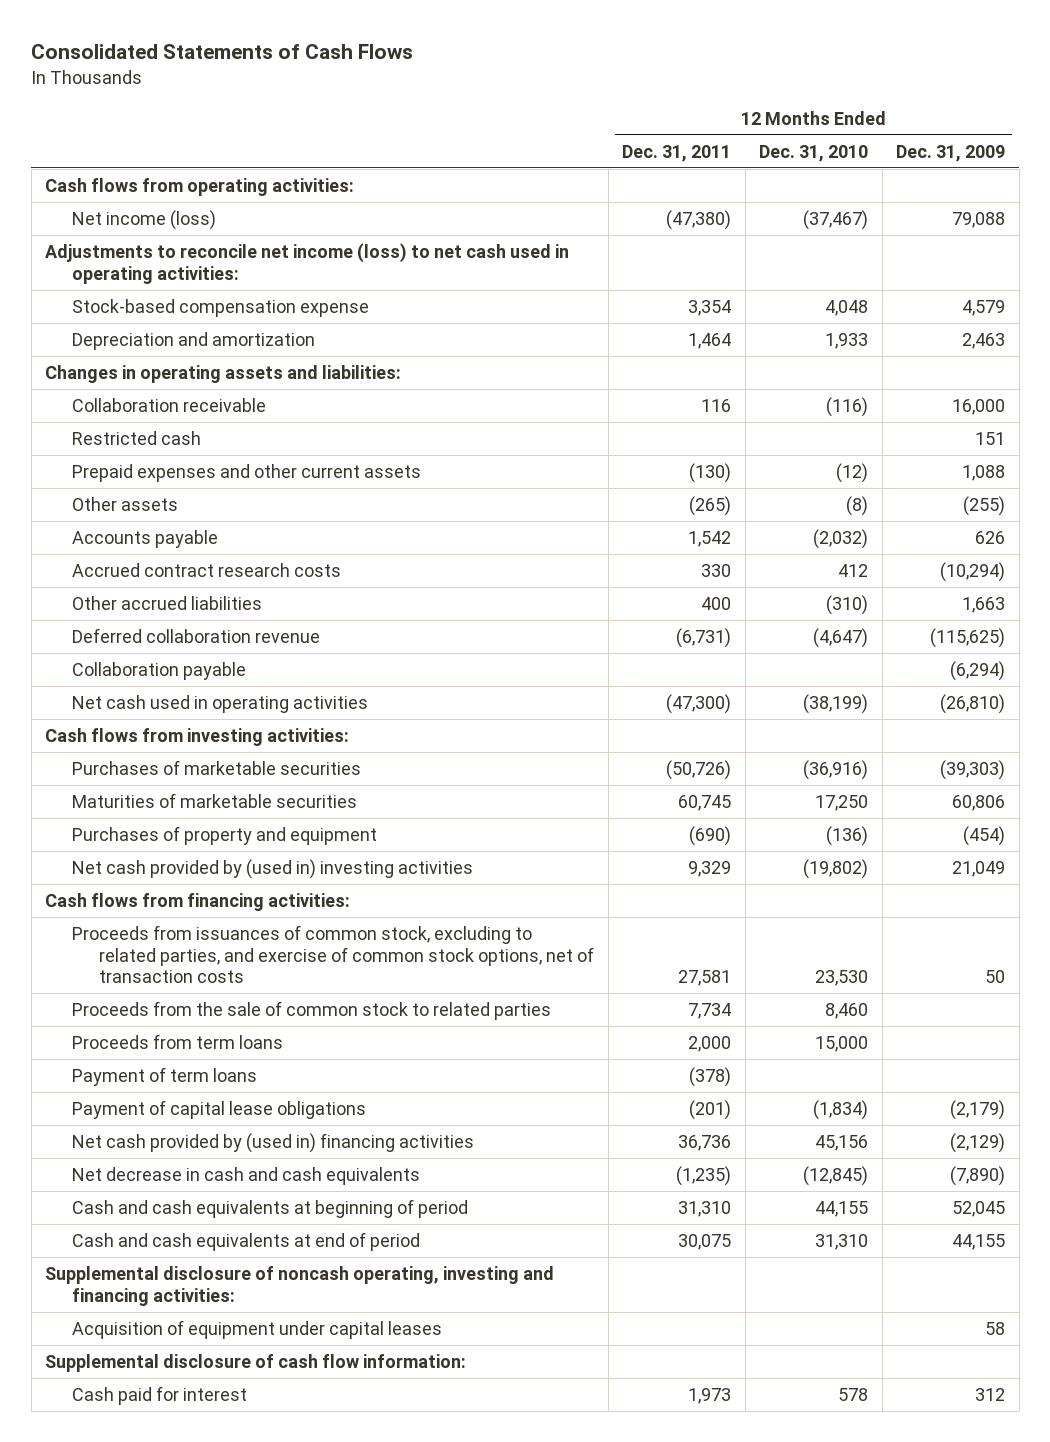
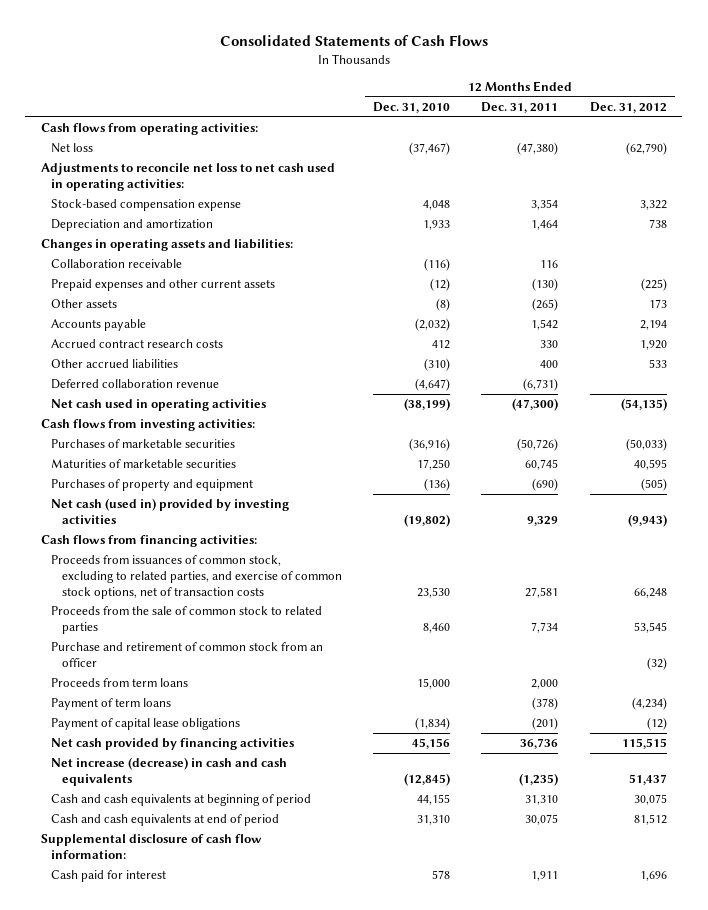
[896,144,1006,162] Dec. 31, 2009 -> none
none -> [589,102,667,114] Dec. 31, 2012
[72,209,217,230] Net income (loss) -> [51,143,94,154] Net loss
[45,242,570,284] Adjustments to reconcile net income (loss) to net cash used in operating activities: -> [40,163,335,192] Adjustments to reconcile net loss to net cash used in operating activities:
[72,430,202,445] Restricted cash -> none
[72,661,247,680] Collaboration payable -> none
[72,858,474,879] Net cash provided by (used in) investing activities -> [51,498,290,525] Net cash (used in) provided by investing activities
none -> [51,642,324,668] Purchase and retirement of common stock from an officer
[72,1132,475,1153] Net cash provided by (used in) financing activities -> [51,738,295,751] Net cash provided by financing activities
[72,1166,421,1185] Net decrease in cash and cash equivalents -> [51,757,288,787] Net increase (decrease) in cash and cash equivalents
[45,1265,555,1306] Supplemental disclosure of noncash operating, investing and financing activities: -> none
[72,1319,443,1339] Acquisition of equipment under capital leases -> none
[688,1387,732,1404] 1,973 -> [531,871,559,882] 1,911

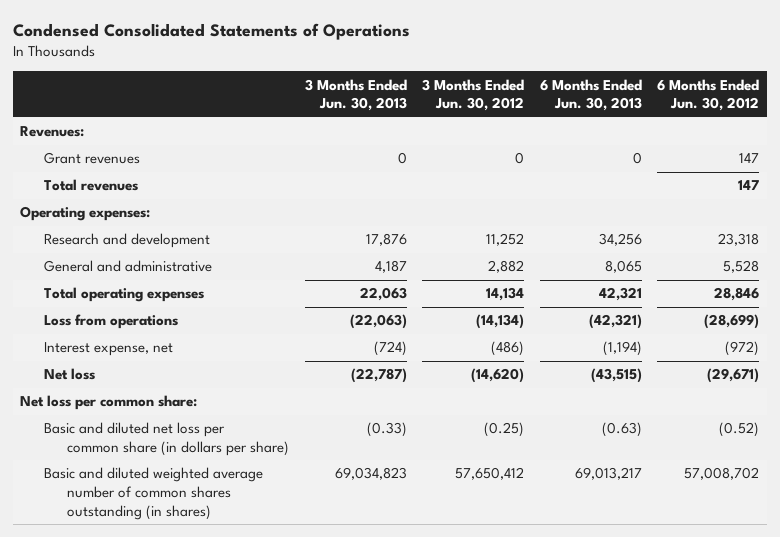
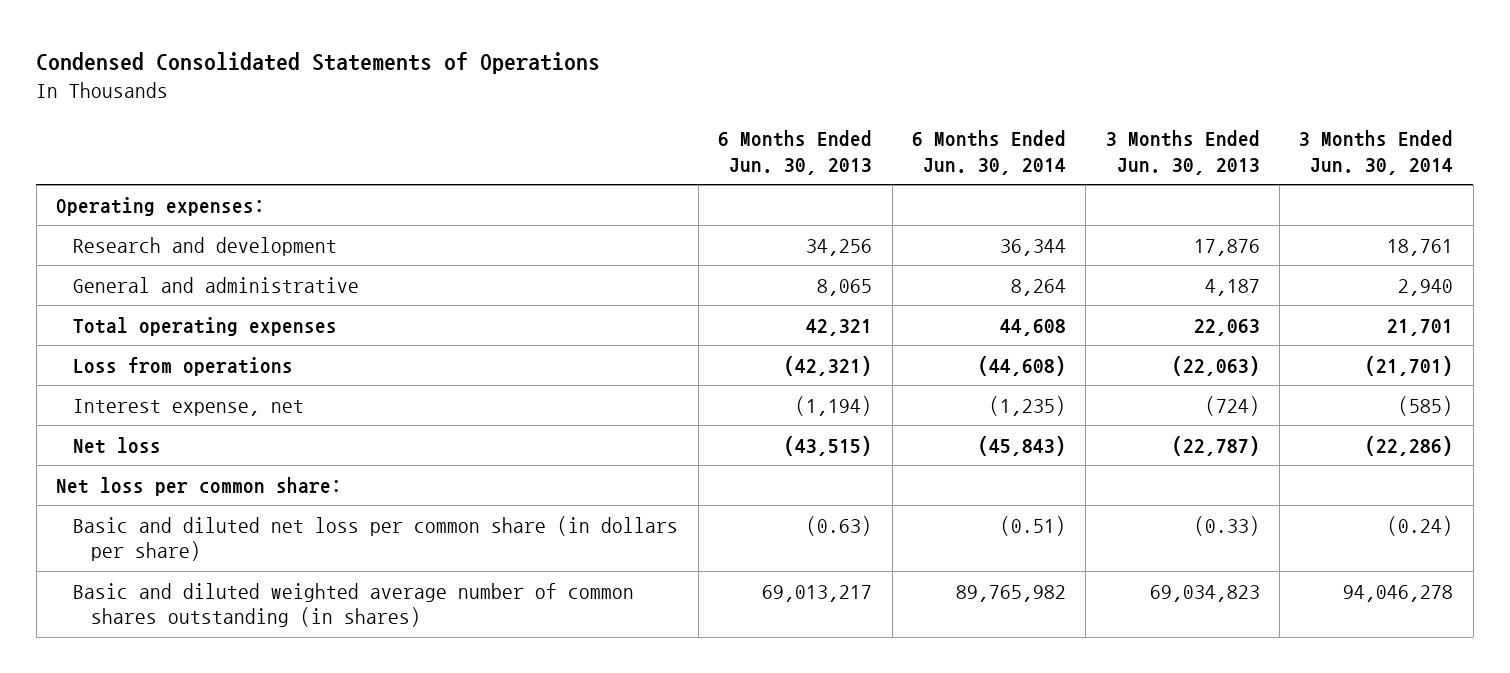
[422,78,525,112] 3 Months Ended Jun. 30, 2012 -> none
[657,78,760,112] 6 Months Ended Jun. 30, 2012 -> none
none -> [911,130,1066,175] 6 Months Ended Jun. 30, 2014
none -> [1299,130,1454,175] 3 Months Ended Jun. 30, 2014
[20,126,85,138] Revenues: -> none
[43,152,140,165] Grant revenues -> none
[43,179,138,192] Total revenues -> none

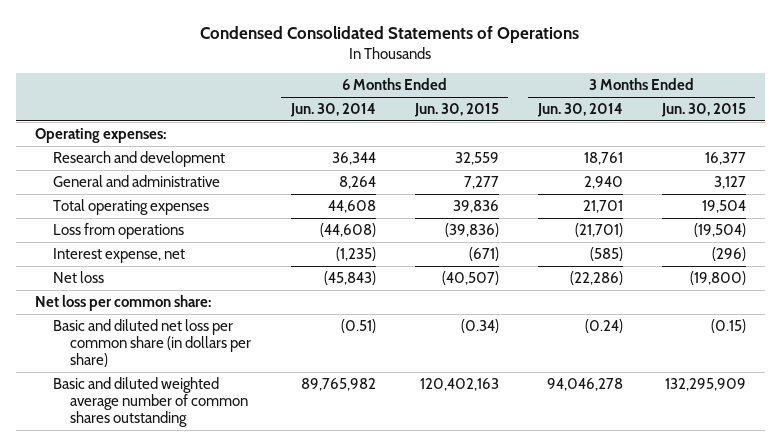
[718,130,873,175] 6 Months Ended Jun. 30, 2013 -> none
[1105,130,1260,175] 3 Months Ended Jun. 30, 2013 -> none
none -> [413,103,499,118] Jun. 30, 2015
none -> [660,103,746,118] Jun. 30, 2015
[73,582,635,628] Basic and diluted weighted average number of common shares outstanding (in shares) -> [52,376,249,428] Basic and diluted weighted average number of common shares outstanding

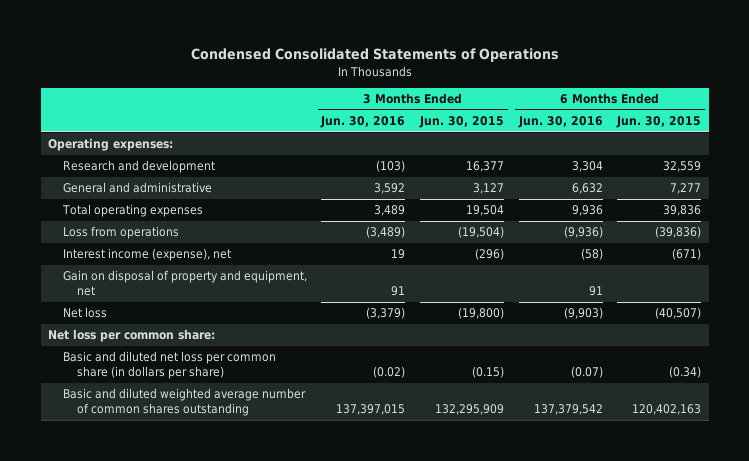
[289,103,376,118] Jun. 30, 2014 -> none
[536,103,623,118] Jun. 30, 2014 -> none
none -> [320,116,406,129] Jun. 30, 2016
none -> [517,116,603,129] Jun. 30, 2016
[52,247,185,263] Interest expense, net -> [62,248,231,262] Interest income (expense), net
none -> [62,270,307,297] Gain on disposal of property and equipment, net

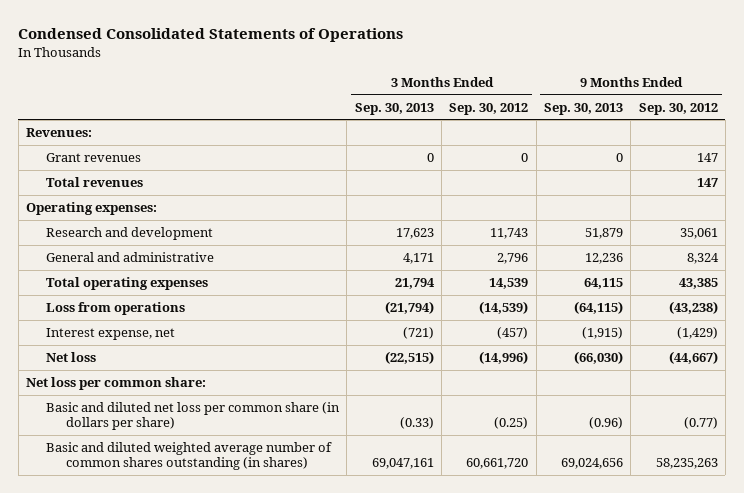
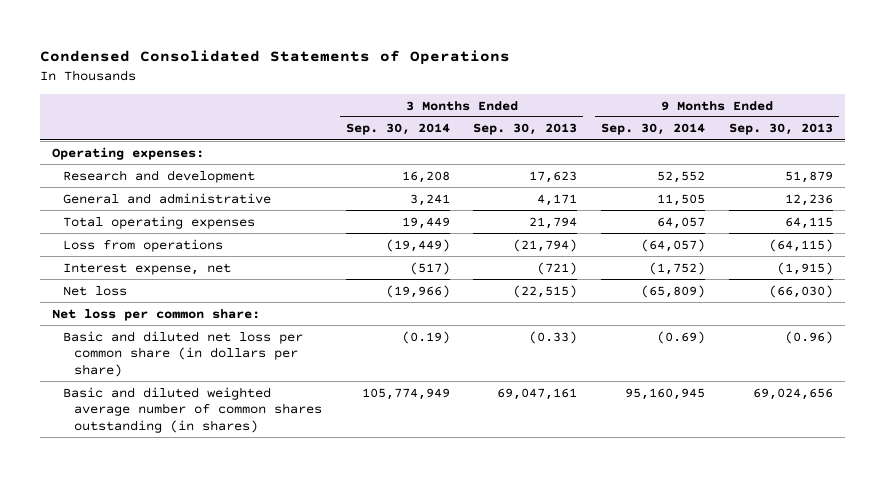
[449,102,529,115] Sep. 30, 2012 -> none
[638,102,718,115] Sep. 30, 2012 -> none
none -> [345,123,450,136] Sep. 30, 2014
none -> [601,123,706,136] Sep. 30, 2014
[26,128,93,138] Revenues: -> none
[46,153,142,163] Grant revenues -> none
[46,177,144,188] Total revenues -> none

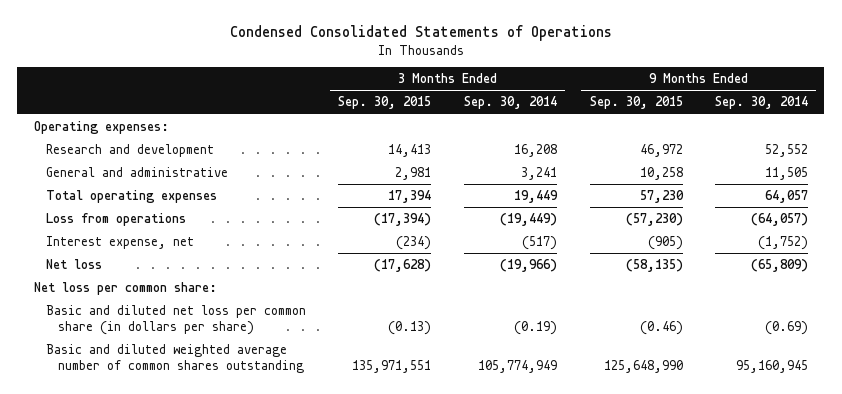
[473,123,578,136] Sep. 30, 2013 -> none
[728,123,833,136] Sep. 30, 2013 -> none
none -> [338,96,432,110] Sep. 30, 2015
none -> [589,96,683,110] Sep. 30, 2015
[62,386,323,433] Basic and diluted weighted average number of common shares outstanding (in shares) -> [45,343,304,373] Basic and diluted weighted average number of common shares outstanding

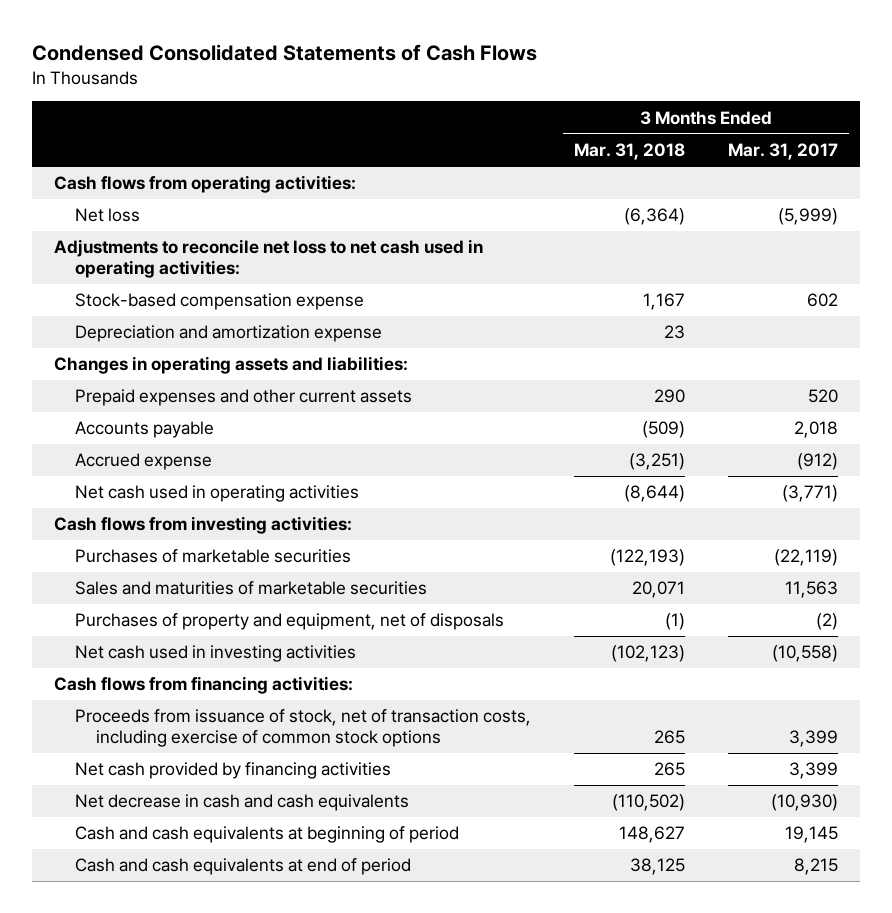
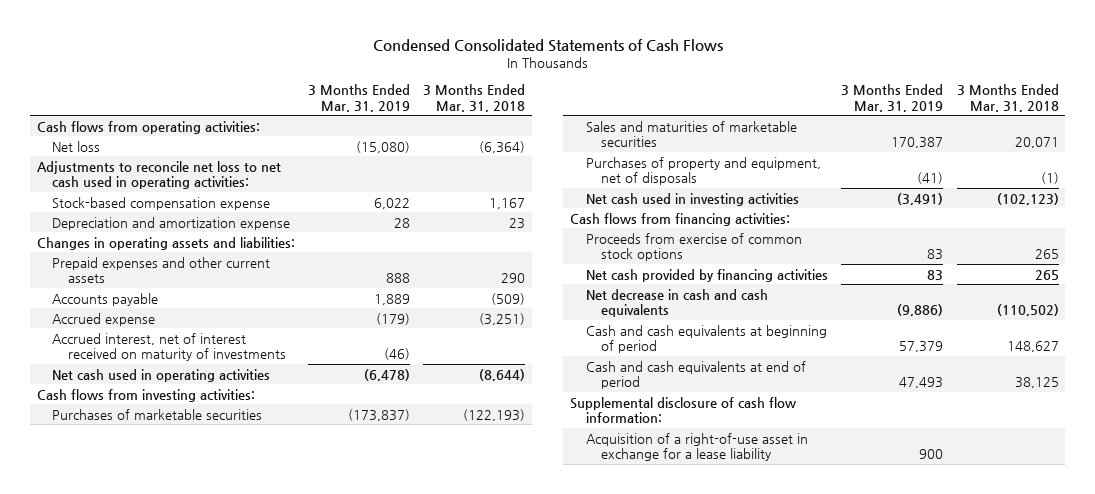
[728,143,839,161] Mar. 31, 2017 -> none
none -> [308,84,411,112] 3 Months Ended Mar. 31, 2019
none -> [52,332,286,362] Accrued interest, net of interest received on maturity of investments
[74,709,531,748] Proceeds from issuance of stock, net of transaction costs, including exercise of common stock options -> [585,232,802,262] Proceeds from exercise of common stock options
none -> [570,396,798,424] Supplemental disclosure of cash flow information:
none -> [585,432,808,462] Acquisition of a right-of-use asset in exchange for a lease liability

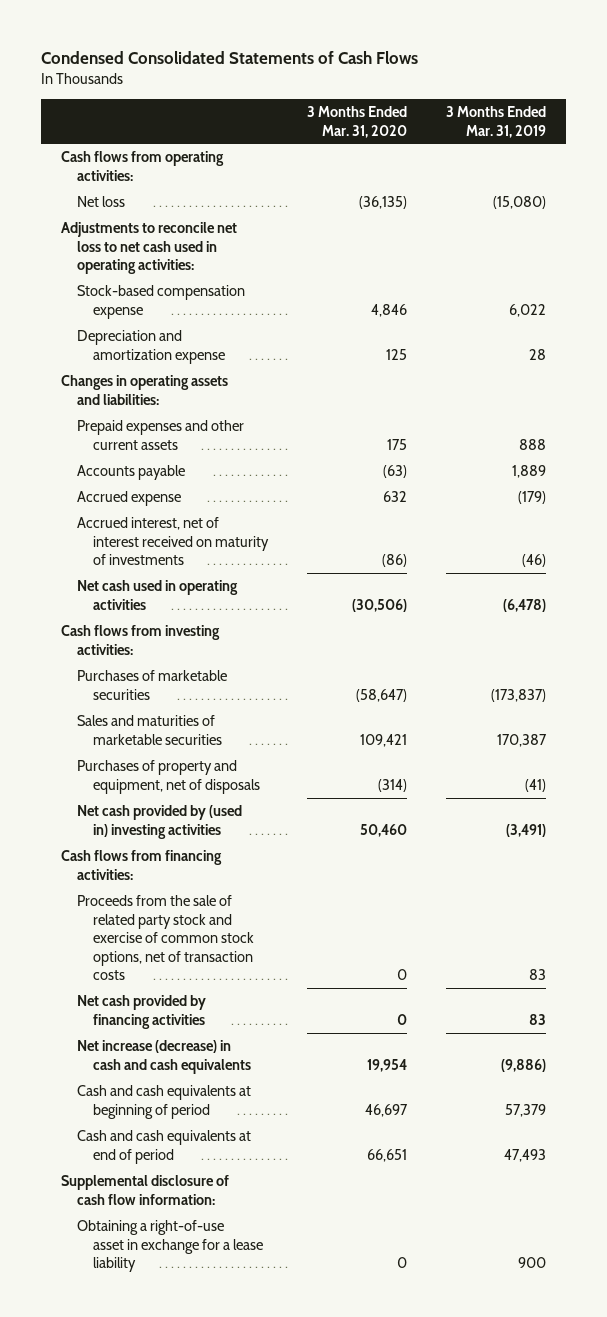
[423,84,526,112] 3 Months Ended Mar. 31, 2018 -> none
none -> [307,105,408,138] 3 Months Ended Mar. 31, 2020
[585,192,799,206] Net cash used in investing activities -> [77,805,243,839] Net cash provided by (used in) investing activities
[585,232,802,262] Proceeds from exercise of common stock options -> none
none -> [77,895,255,981] Proceeds from the sale of related party stock and exercise of common stock options, net of transaction costs
[585,288,768,318] Net decrease in cash and cash equivalents -> [77,1040,252,1074] Net increase (decrease) in cash and cash equivalents
[585,432,808,462] Acquisition of a right-of-use asset in exchange for a lease liability -> [77,1220,264,1273] Obtaining a right-of-use asset in exchange for a lease liability

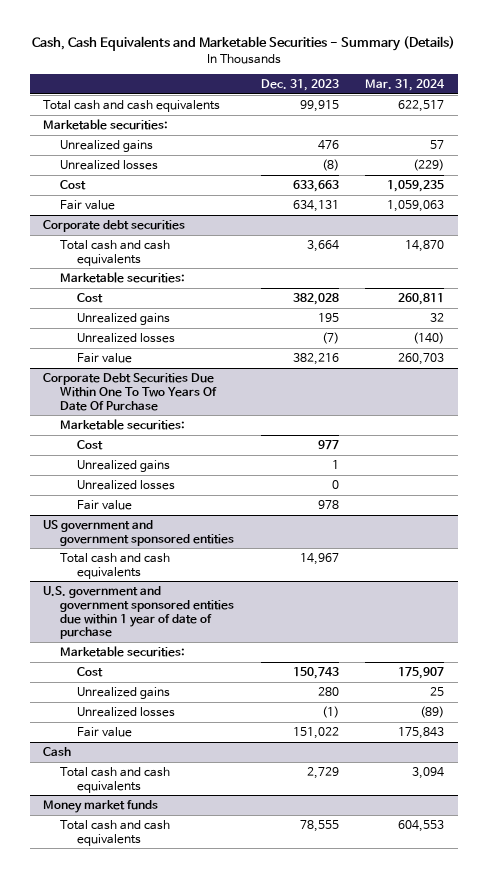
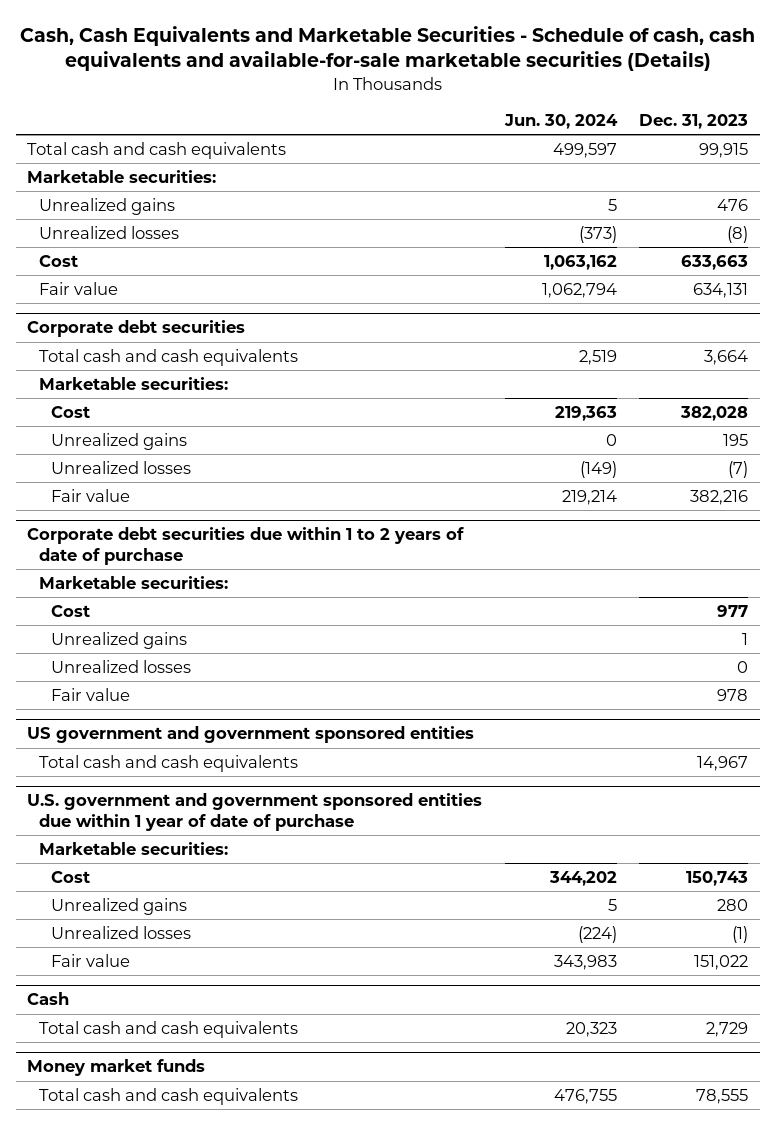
[31,36,455,52] Cash, Cash Equivalents and Marketable Securities - Summary (Details) -> [19,25,755,72] Cash, Cash Equivalents and Marketable Securities - Schedule of cash, cash equivalents and available-for-sale marketable securities (Details)
[365,78,446,91] Mar. 31, 2024 -> none
none -> [503,113,618,129] Jun. 30, 2024
[42,372,217,411] Corporate Debt Securities Due Within One To Two Years Of Date Of Purchase -> [27,527,465,566] Corporate debt securities due within 1 to 2 years of date of purchase

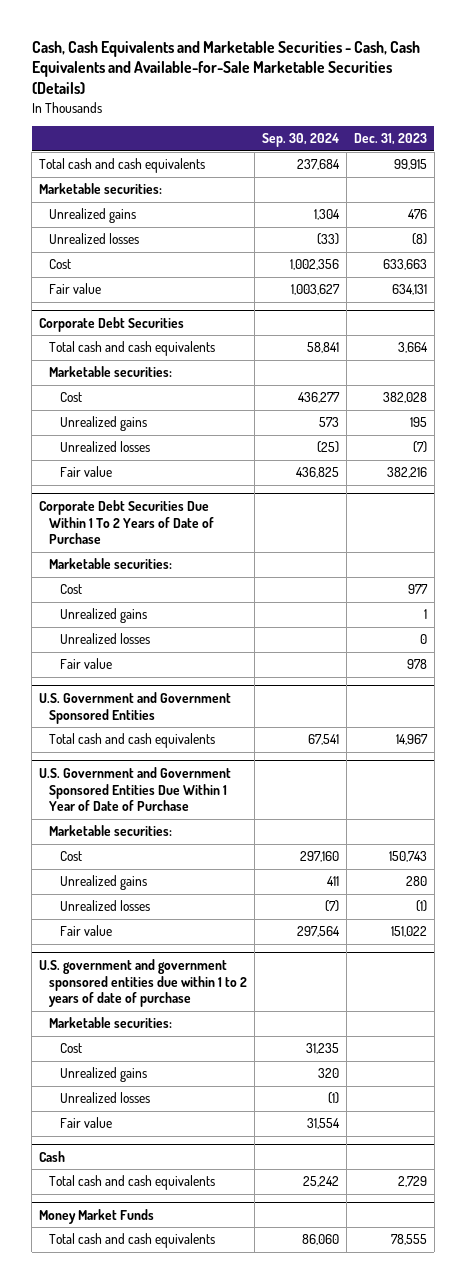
[19,25,755,72] Cash, Cash Equivalents and Marketable Securities - Schedule of cash, cash equivalents and available-for-sale marketable securities (Details) -> [31,40,420,95] Cash, Cash Equivalents and Marketable Securities - Cash, Cash Equivalents and Available-for-Sale Marketable Securities (Details)
[503,113,618,129] Jun. 30, 2024 -> none
none -> [262,133,340,148] Sep. 30, 2024
[27,320,246,338] Corporate debt securities -> [39,316,185,332] Corporate Debt Securities
[27,527,465,566] Corporate debt securities due within 1 to 2 years of date of purchase -> [39,499,215,545] Corporate Debt Securities Due Within 1 To 2 Years of Date of Purchase
[27,726,475,744] US government and government sponsored entities -> [39,691,232,724] U.S. Government and Government Sponsored Entities
[27,793,483,832] U.S. government and government sponsored entities due within 1 year of date of purchase -> [39,766,232,812] U.S. Government and Government Sponsored Entities Due Within 1 Year of Date of Purchase
none -> [39,958,248,1008] U.S. government and government sponsored entities due within 1 to 2 years of date of purchase
none -> [49,1017,173,1029] Marketable securities:
none -> [59,1043,82,1054] Cost
none -> [59,1067,147,1083] Unrealized gains
none -> [59,1092,150,1104] Unrealized losses
none -> [59,1117,112,1129] Fair value
[27,1059,206,1077] Money market funds -> [39,1208,155,1224] Money Market Funds

